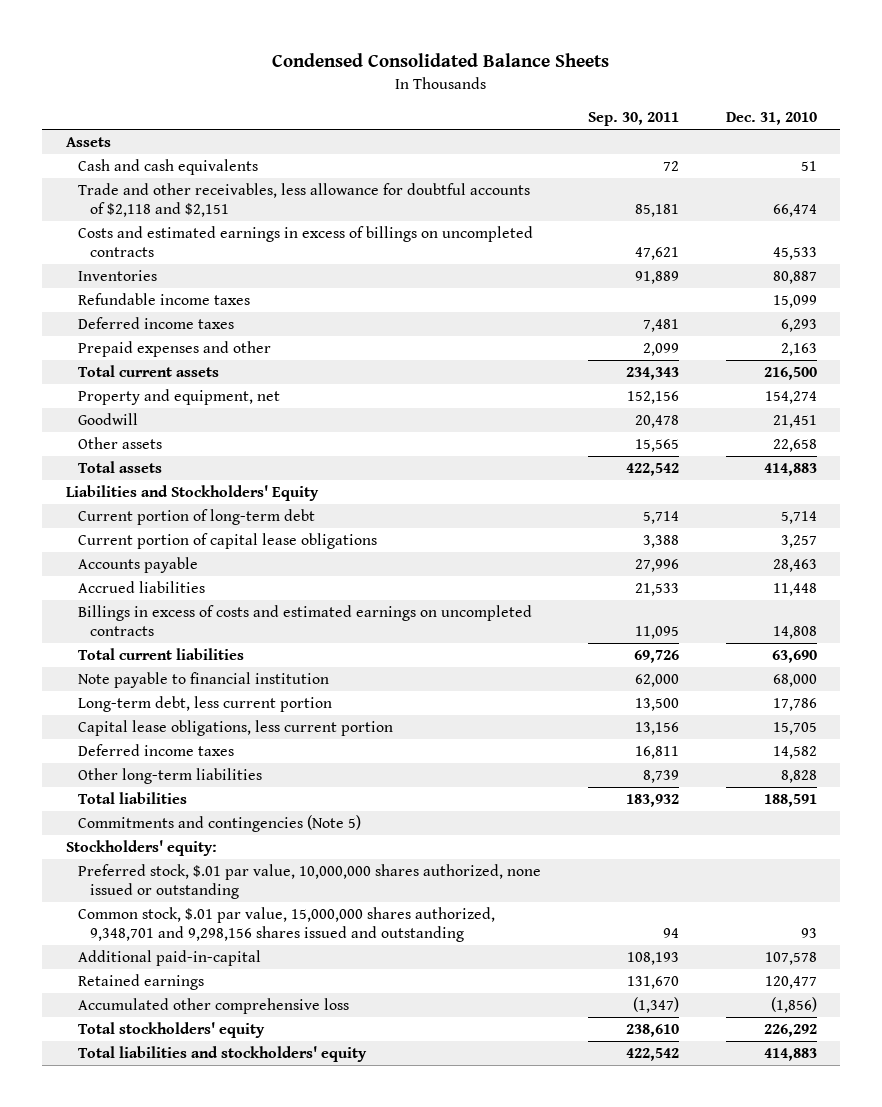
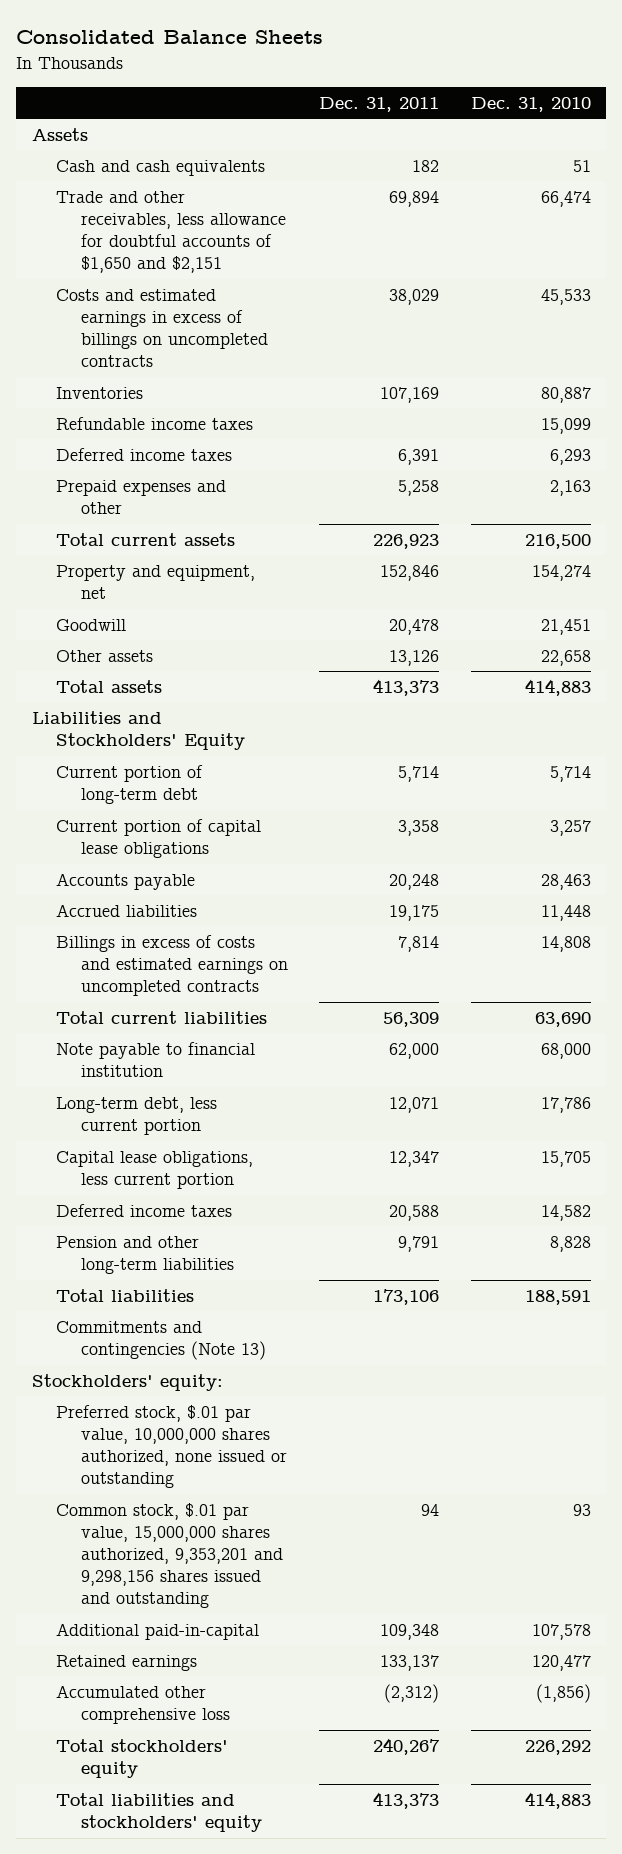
[272,53,610,68] Condensed Consolidated Balance Sheets -> [16,30,324,45] Consolidated Balance Sheets
[587,112,679,127] Sep. 30, 2011 -> none
none -> [319,96,440,112] Dec. 31, 2011
[78,183,531,217] Trade and other receivables, less allowance for doubtful accounts of $2,118 and $2,151 -> [56,190,287,274] Trade and other receivables, less allowance for doubtful accounts of $1,650 and $2,151
[78,768,263,785] Other long-term liabilities -> [56,1235,235,1275] Pension and other long-term liabilities
[78,815,362,833] Commitments and contingencies (Note 5) -> [56,1320,267,1361] Commitments and contingencies (Note 13)
[78,907,496,942] Common stock, $.01 par value, 15,000,000 shares authorized, 9,348,701 and 9,298,156 shares issued and outstanding -> [56,1502,284,1609] Common stock, $.01 par value, 15,000,000 shares authorized, 9,353,201 and 9,298,156 shares issued and outstanding

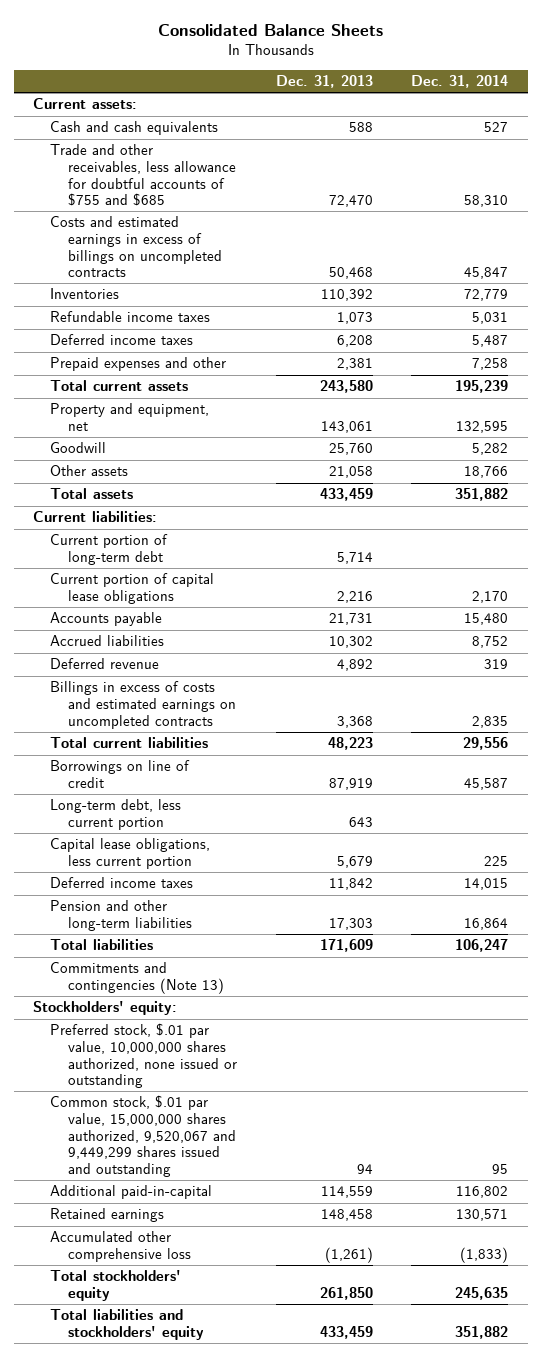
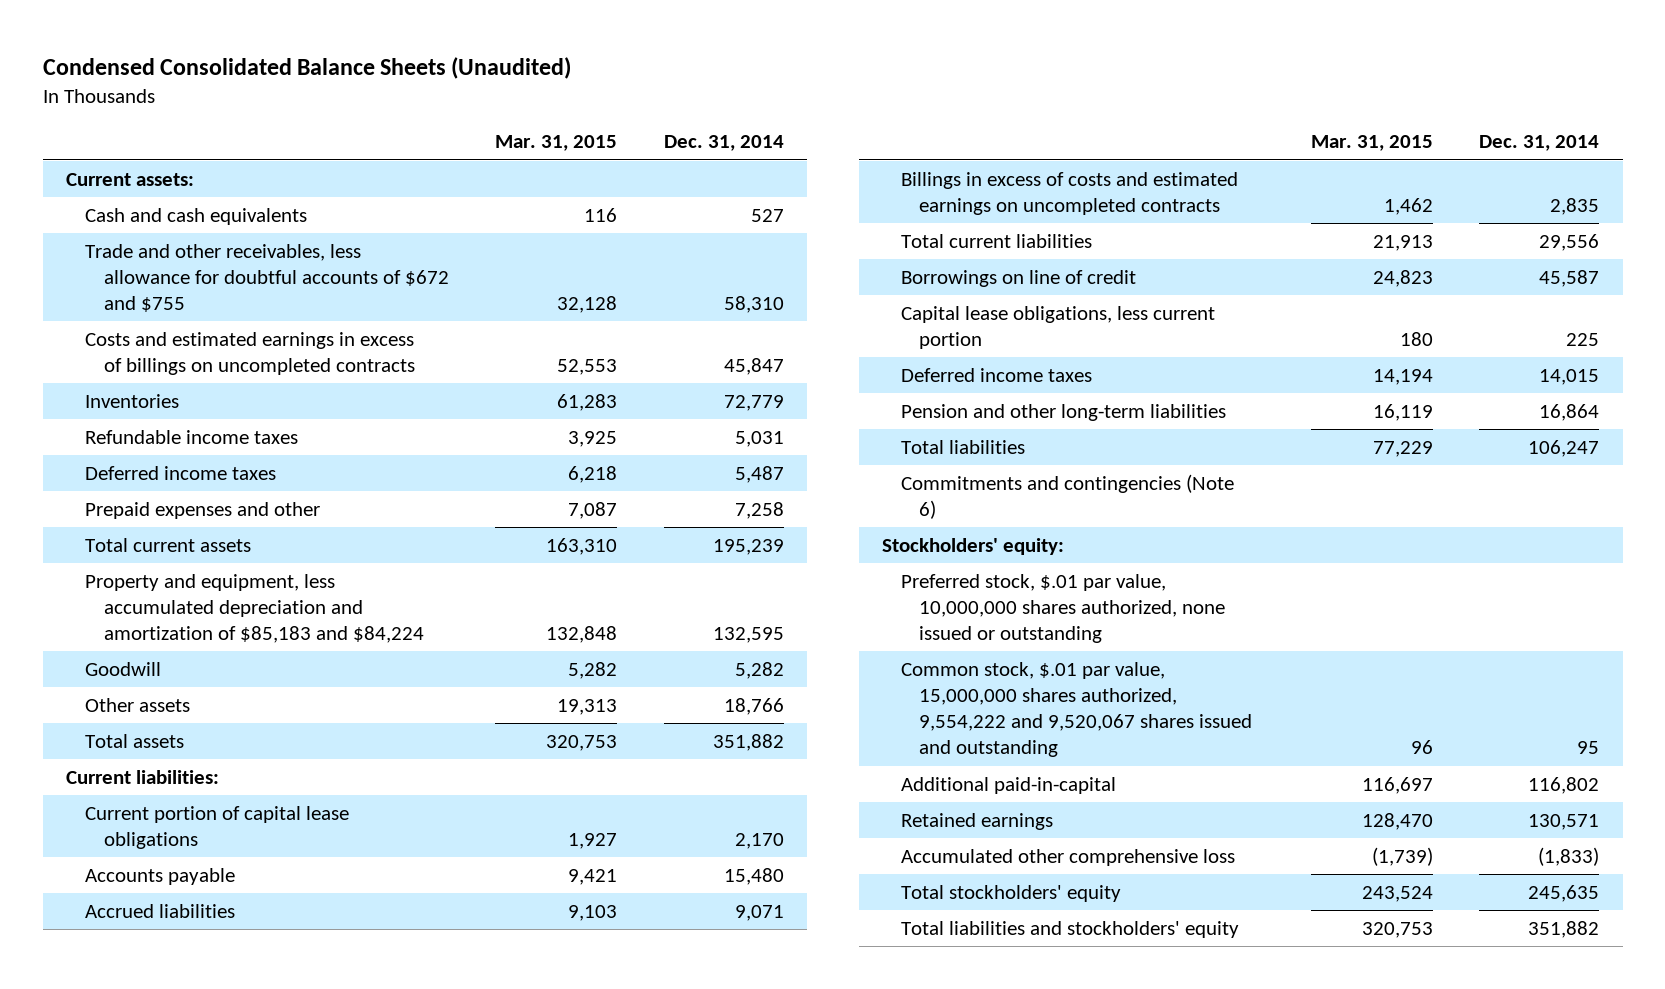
[157,23,383,36] Consolidated Balance Sheets -> [42,56,571,79] Condensed Consolidated Balance Sheets (Unaudited)
[275,75,373,89] Dec. 31, 2013 -> none
none -> [495,135,618,152] Mar. 31, 2015
[50,144,237,207] Trade and other receivables, less allowance for doubtful accounts of $755 and $685 -> [84,243,449,313] Trade and other receivables, less allowance for doubtful accounts of $672 and $755
[50,403,210,431] Property and equipment, net -> [84,573,424,644] Property and equipment, less accumulated depreciation and amortization of $85,183 and $84,224
[50,534,169,565] Current portion of long-term debt -> none
[50,658,160,670] Deferred revenue -> none
[472,636,509,649] 8,752 -> [734,904,784,921] 9,071
[50,799,182,830] Long-term debt, less current portion -> none
[50,962,225,994] Commitments and contingencies (Note 13) -> [900,473,1234,519] Commitments and contingencies (Note 6)
[50,1095,237,1177] Common stock, $.01 par value, 15,000,000 shares authorized, 9,520,067 and 9,449,299 shares issued and outstanding -> [900,661,1253,758] Common stock, $.01 par value, 15,000,000 shares authorized, 9,554,222 and 9,520,067 shares issued and outstanding

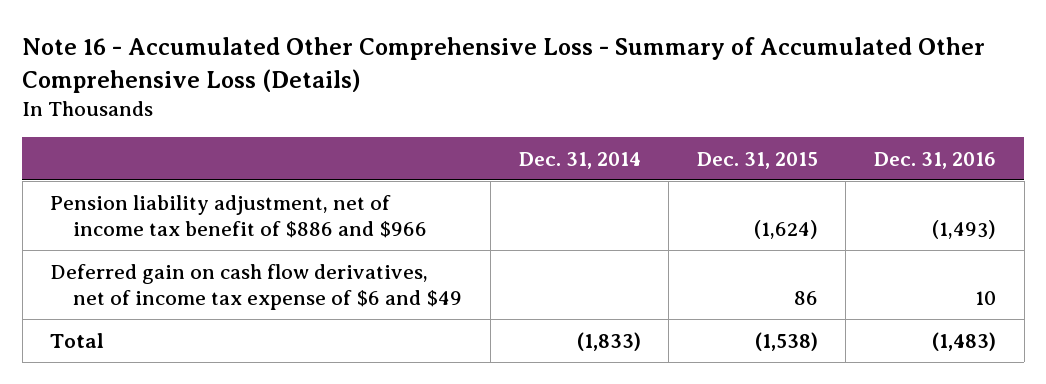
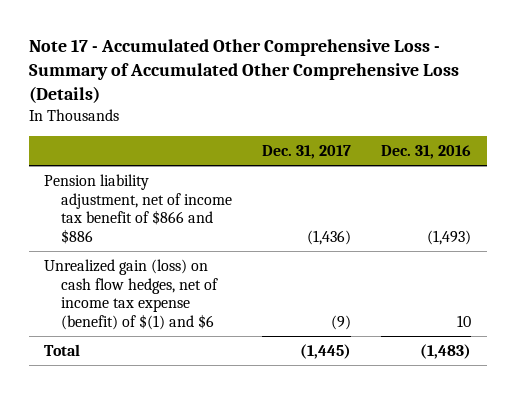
[22,36,986,93] Note 16 - Accumulated Other Comprehensive Loss - Summary of Accumulated Other Comprehensive Loss (Details) -> [28,39,459,103] Note 17 - Accumulated Other Comprehensive Loss - Summary of Accumulated Other Comprehensive Loss (Details)
[518,151,641,169] Dec. 31, 2014 -> none
[696,151,818,169] Dec. 31, 2015 -> none
none -> [262,144,352,159] Dec. 31, 2017
[50,194,428,239] Pension liability adjustment, net of income tax benefit of $886 and $966 -> [43,173,232,245] Pension liability adjustment, net of income tax benefit of $866 and $886
[50,263,463,311] Deferred gain on cash flow derivatives, net of income tax expense of $6 and $49 -> [43,258,218,331] Unrealized gain (loss) on cash flow hedges, net of income tax expense (benefit) of $(1) and $6

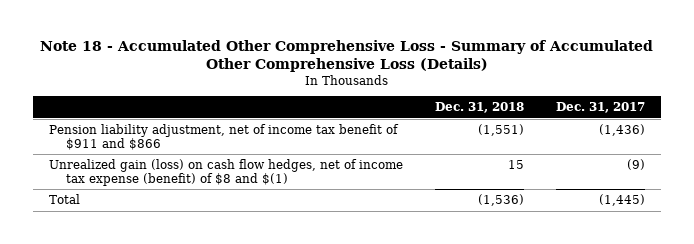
[28,39,459,103] Note 17 - Accumulated Other Comprehensive Loss - Summary of Accumulated Other Comprehensive Loss (Details) -> [40,40,654,73] Note 18 - Accumulated Other Comprehensive Loss - Summary of Accumulated Other Comprehensive Loss (Details)
[381,144,472,159] Dec. 31, 2016 -> none
none -> [435,102,525,114] Dec. 31, 2018
[43,173,232,245] Pension liability adjustment, net of income tax benefit of $866 and $886 -> [49,124,400,150] Pension liability adjustment, net of income tax benefit of $911 and $866
[43,258,218,331] Unrealized gain (loss) on cash flow hedges, net of income tax expense (benefit) of $(1) and $6 -> [49,159,404,186] Unrealized gain (loss) on cash flow hedges, net of income tax expense (benefit) of $8 and $(1)

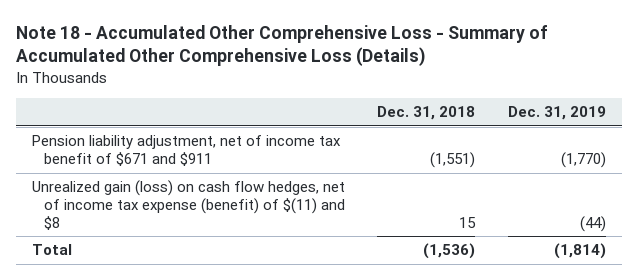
[556,102,646,114] Dec. 31, 2017 -> none
none -> [507,105,606,120] Dec. 31, 2019
[49,124,400,150] Pension liability adjustment, net of income tax benefit of $911 and $866 -> [31,135,341,167] Pension liability adjustment, net of income tax benefit of $671 and $911
[49,159,404,186] Unrealized gain (loss) on cash flow hedges, net of income tax expense (benefit) of $8 and $(1) -> [31,180,346,230] Unrealized gain (loss) on cash flow hedges, net of income tax expense (benefit) of $(11) and $8

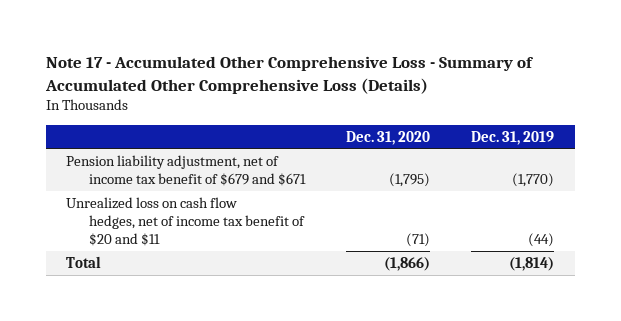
[15,24,548,67] Note 18 - Accumulated Other Comprehensive Loss - Summary of Accumulated Other Comprehensive Loss (Details) -> [44,56,534,94] Note 17 - Accumulated Other Comprehensive Loss - Summary of Accumulated Other Comprehensive Loss (Details)
[377,105,476,120] Dec. 31, 2018 -> none
none -> [346,130,431,145] Dec. 31, 2020
[31,135,341,167] Pension liability adjustment, net of income tax benefit of $671 and $911 -> [66,154,307,187] Pension liability adjustment, net of income tax benefit of $679 and $671
[31,180,346,230] Unrealized gain (loss) on cash flow hedges, net of income tax expense (benefit) of $(11) and $8 -> [66,196,306,247] Unrealized loss on cash flow hedges, net of income tax benefit of $20 and $11

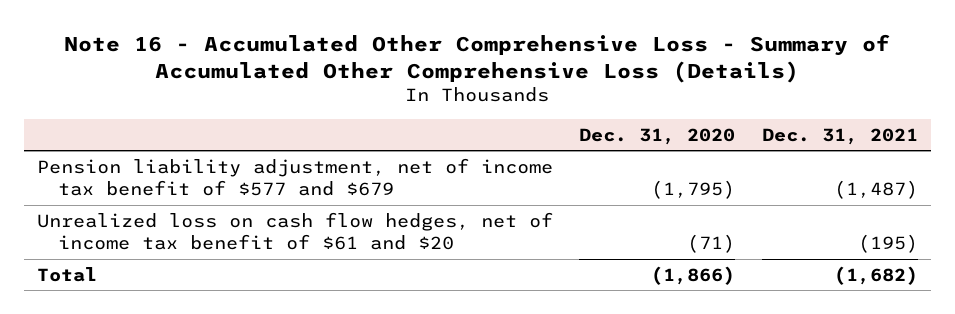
[44,56,534,94] Note 17 - Accumulated Other Comprehensive Loss - Summary of Accumulated Other Comprehensive Loss (Details) -> [64,33,891,83] Note 16 - Accumulated Other Comprehensive Loss - Summary of Accumulated Other Comprehensive Loss (Details)
[471,130,555,145] Dec. 31, 2019 -> none
none -> [761,127,918,145] Dec. 31, 2021
[66,154,307,187] Pension liability adjustment, net of income tax benefit of $679 and $671 -> [37,157,554,196] Pension liability adjustment, net of income tax benefit of $577 and $679
[66,196,306,247] Unrealized loss on cash flow hedges, net of income tax benefit of $20 and $11 -> [37,211,554,250] Unrealized loss on cash flow hedges, net of income tax benefit of $61 and $20

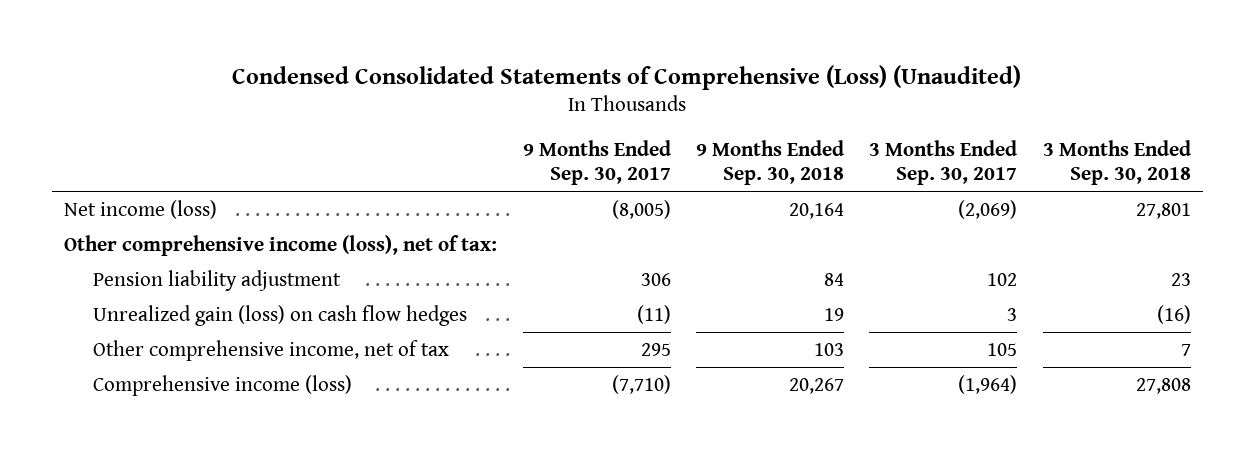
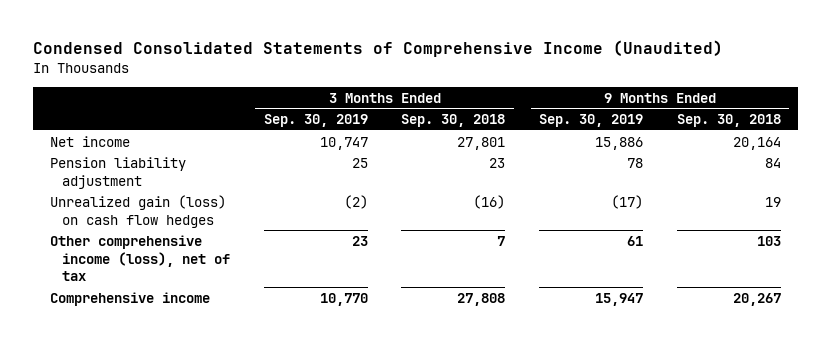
[232,64,1022,90] Condensed Consolidated Statements of Comprehensive (Loss) (Unaudited) -> [32,40,723,58] Condensed Consolidated Statements of Comprehensive Income (Unaudited)
[522,139,671,186] 9 Months Ended Sep. 30, 2017 -> none
[869,139,1018,186] 3 Months Ended Sep. 30, 2017 -> none
none -> [263,114,368,128] Sep. 30, 2019
none -> [539,114,644,128] Sep. 30, 2019
[64,235,498,257] Other comprehensive income (loss), net of tax: -> none
[64,200,218,220] Net income (loss) -> [49,135,130,147] Net income
[93,340,450,362] Other comprehensive income, net of tax -> [49,234,230,282] Other comprehensive income (loss), net of tax
[93,375,353,397] Comprehensive income (loss) -> [49,291,210,306] Comprehensive income

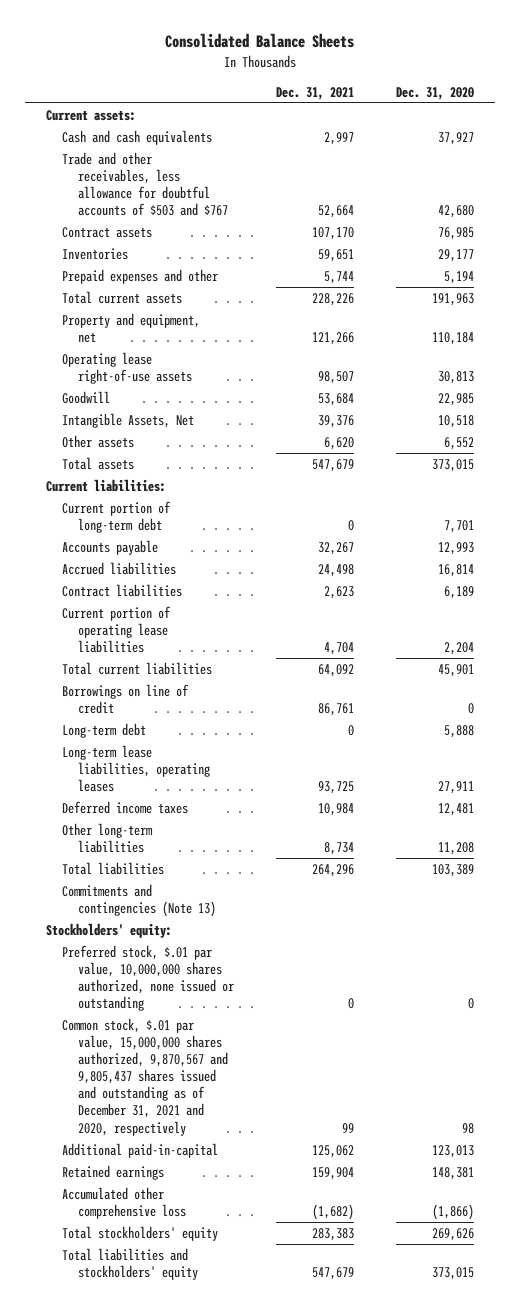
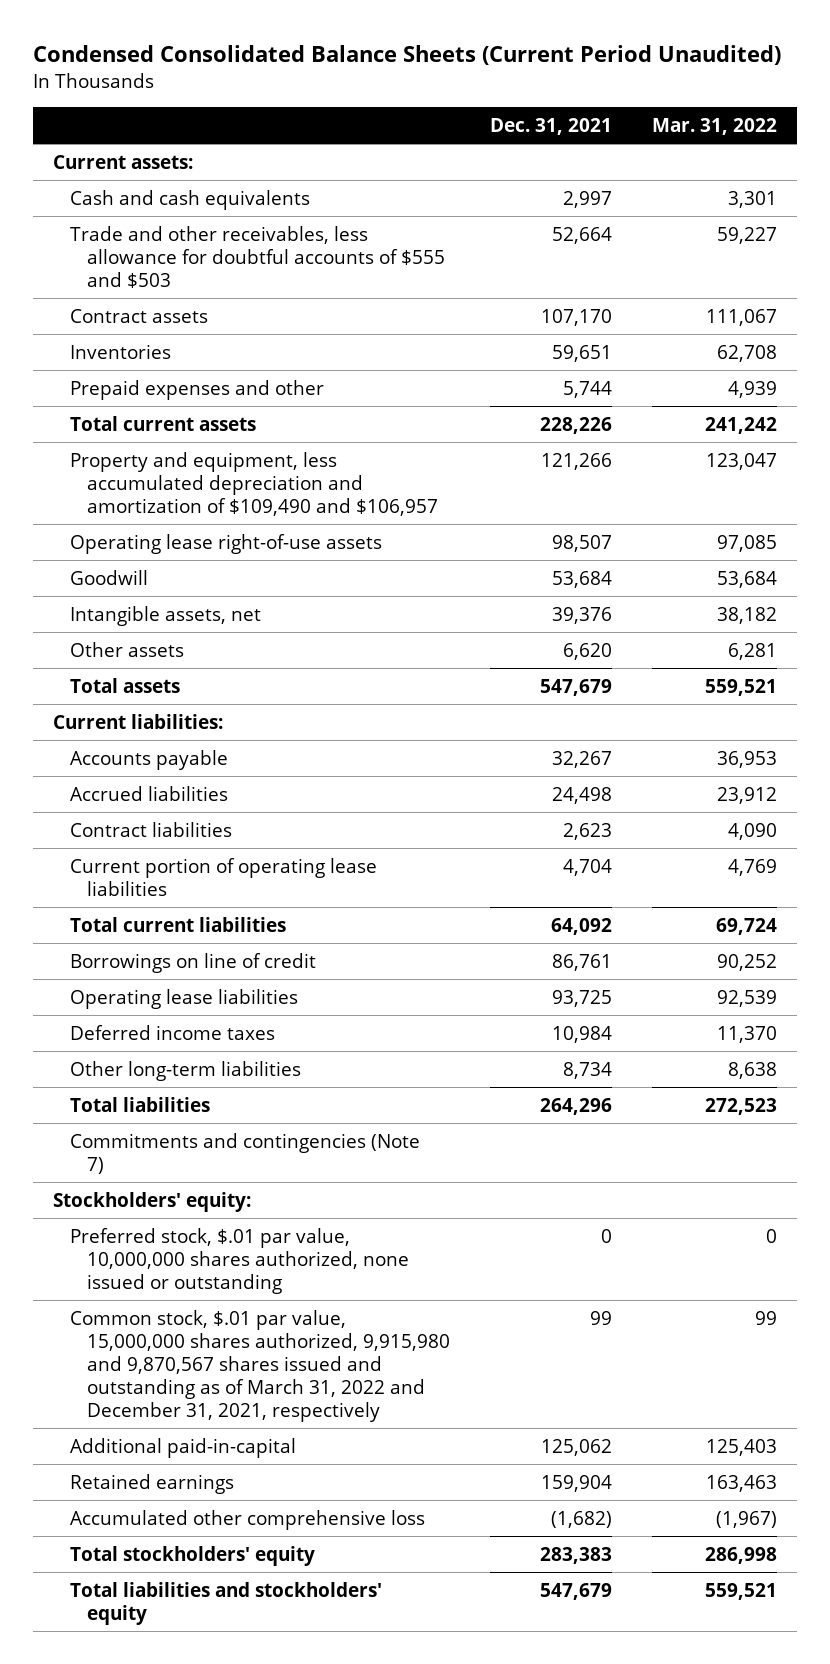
[165,33,355,49] Consolidated Balance Sheets -> [32,45,781,66] Condensed Consolidated Balance Sheets (Current Period Unaudited)
[396,86,475,100] Dec. 31, 2020 -> none
none -> [651,117,777,135] Mar. 31, 2022
[62,152,228,217] Trade and other receivables, less allowance for doubtful accounts of $503 and $767 -> [70,225,446,288] Trade and other receivables, less allowance for doubtful accounts of $555 and $503
[62,313,201,344] Property and equipment, net -> [70,451,439,516] Property and equipment, less accumulated depreciation and amortization of $109,490 and $106,957
[62,413,195,429] Intangible Assets, Net -> [70,605,262,626] Intangible assets, net
[62,501,172,534] Current portion of long-term debt -> none
[62,723,147,739] Long-term debt -> none
[62,745,210,793] Long-term lease liabilities, operating leases -> [70,988,299,1009] Operating lease liabilities
[62,884,216,918] Commitments and contingencies (Note 13) -> [70,1132,421,1174] Commitments and contingencies (Note 7)
[62,1018,228,1136] Common stock, $.01 par value, 15,000,000 shares authorized, 9,870,567 and 9,805,437 shares issued and outstanding as of December 31, 2021 and 2020, respectively -> [70,1309,451,1422] Common stock, $.01 par value, 15,000,000 shares authorized, 9,915,980 and 9,870,567 shares issued and outstanding as of March 31, 2022 and December 31, 2021, respectively

